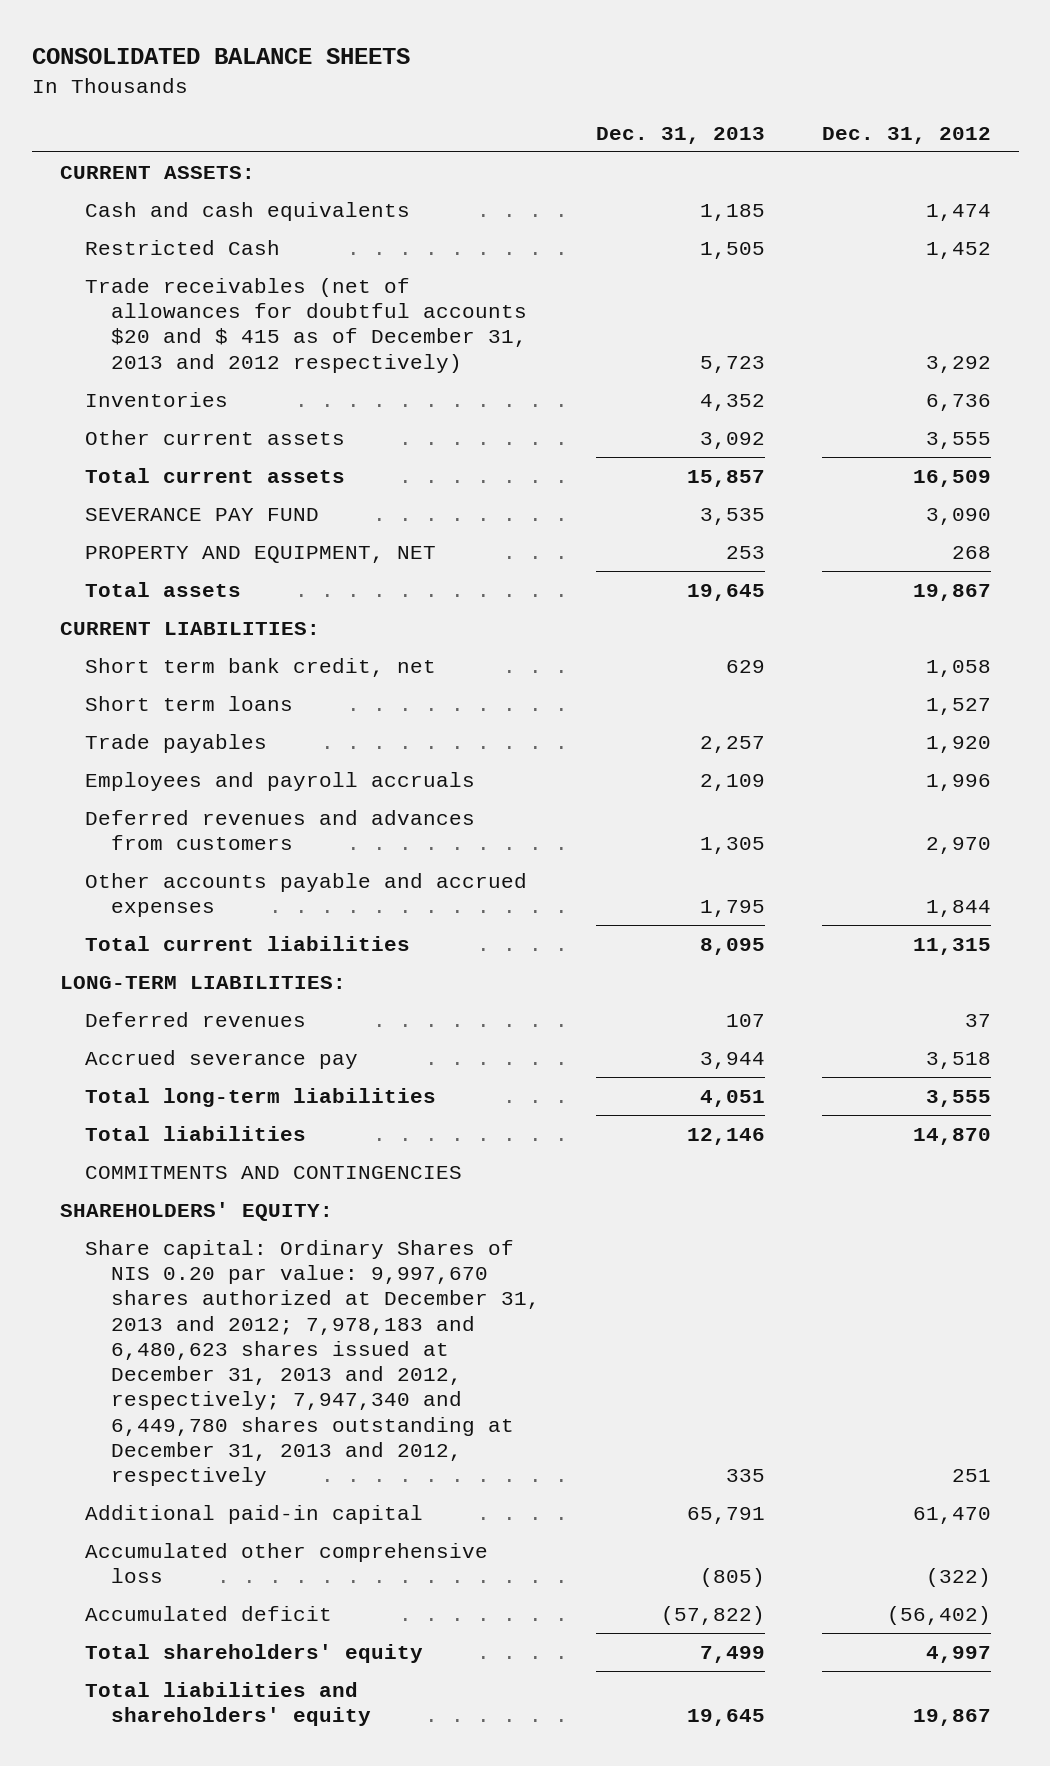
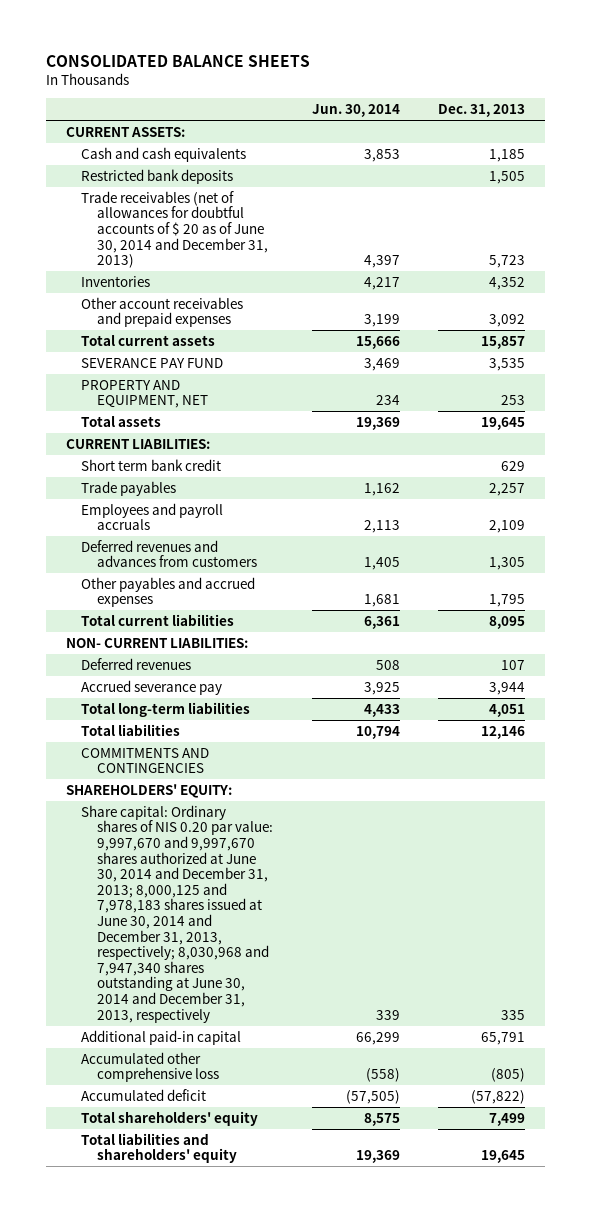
[821,126,991,144] Dec. 31, 2012 -> none
none -> [311,104,400,118] Jun. 30, 2014
[85,239,281,255] Restricted Cash -> [81,168,234,184] Restricted bank deposits
[85,277,527,373] Trade receivables (net of allowances for doubtful accounts $20 and $ 415 as of December 31, 2013 and 2012 respectively) -> [81,190,268,269] Trade receivables (net of allowances for doubtful accounts of $ 20 as of June 30, 2014 and December 31, 2013)
[85,429,346,445] Other current assets -> [81,296,244,328] Other account receivables and prepaid expenses
[85,695,294,711] Short term loans -> none
[85,657,437,677] Short term bank credit, net -> [81,458,222,471] Short term bank credit
[85,872,528,918] Other accounts payable and accrued expenses -> [81,576,256,608] Other payables and accrued expenses
[59,975,346,989] LONG-TERM LIABILITIES: -> [65,637,248,648] NON- CURRENT LIABILITIES:
[85,1239,540,1487] Share capital: Ordinary Shares of NIS 0.20 par value: 9,997,670 shares authorized at December 31, 2013 and 2012; 7,978,183 and 6,480,623 shares issued at December 31, 2013 and 2012, respectively; 7,947,340 and 6,449,780 shares outstanding at December 31, 2013 and 2012, respectively -> [81,804,273,1023] Share capital: Ordinary shares of NIS 0.20 par value: 9,997,670 and 9,997,670 shares authorized at June 30, 2014 and December 31, 2013; 8,000,125 and 7,978,183 shares issued at June 30, 2014 and December 31, 2013, respectively; 8,030,968 and 7,947,340 shares outstanding at June 30, 2014 and December 31, 2013, respectively

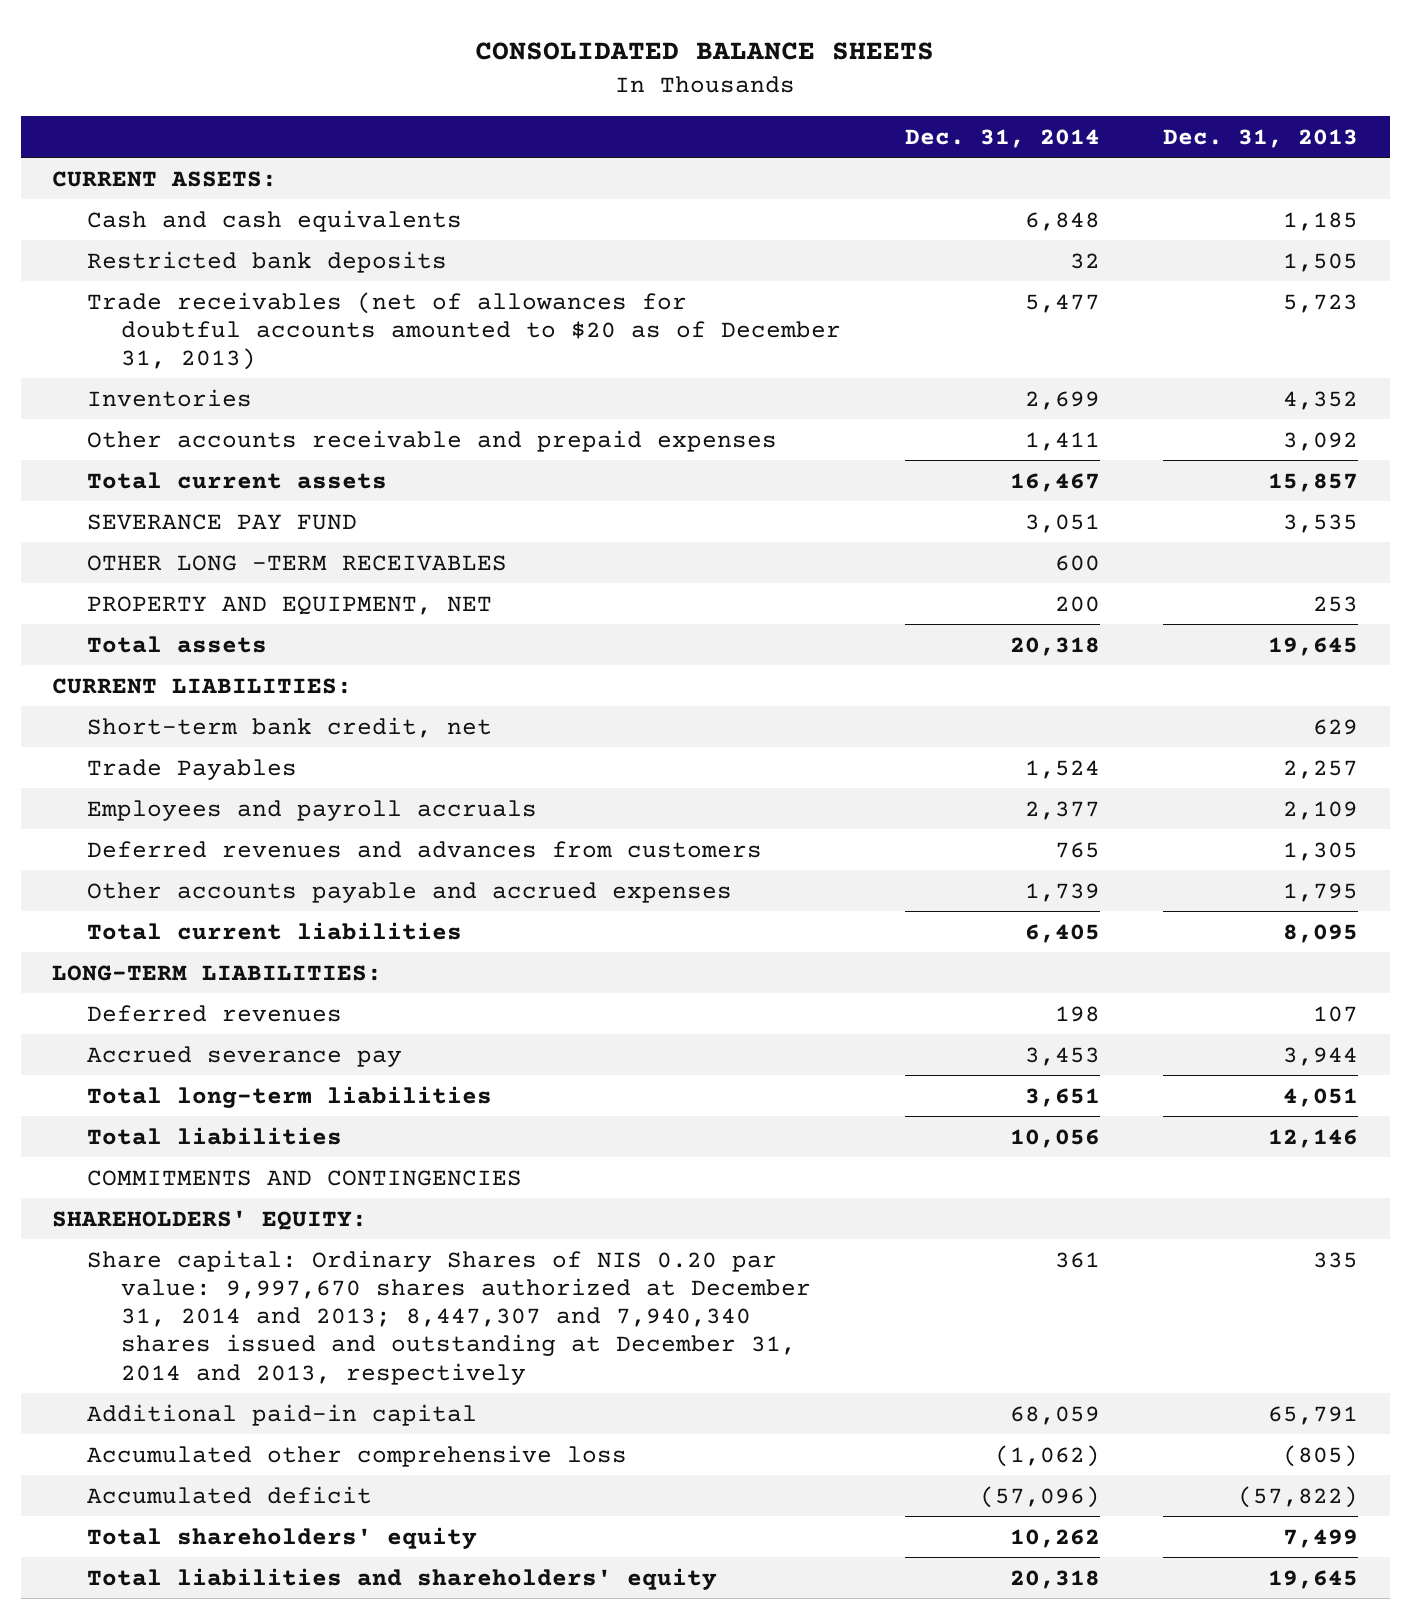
[311,104,400,118] Jun. 30, 2014 -> none
none -> [904,128,1100,148] Dec. 31, 2014
[81,190,268,269] Trade receivables (net of allowances for doubtful accounts of $ 20 as of June 30, 2014 and December 31, 2013) -> [86,291,842,371] Trade receivables (net of allowances for doubtful accounts amounted to $20 as of December 31, 2013)
[81,296,244,328] Other account receivables and prepaid expenses -> [86,429,777,452] Other accounts receivable and prepaid expenses
none -> [86,554,507,571] OTHER LONG -TERM RECEIVABLES
[81,458,222,471] Short term bank credit -> [86,716,492,738] Short-term bank credit, net
[81,480,177,496] Trade payables -> [86,758,297,780] Trade Payables
[81,576,256,608] Other payables and accrued expenses -> [86,881,732,903] Other accounts payable and accrued expenses
[65,637,248,648] NON- CURRENT LIABILITIES: -> [52,964,383,981] LONG-TERM LIABILITIES:
[81,804,273,1023] Share capital: Ordinary shares of NIS 0.20 par value: 9,997,670 and 9,997,670 shares authorized at June 30, 2014 and December 31, 2013; 8,000,125 and 7,978,183 shares issued at June 30, 2014 and December 31, 2013, respectively; 8,030,968 and 7,947,340 shares outstanding at June 30, 2014 and December 31, 2013, respectively -> [86,1249,812,1385] Share capital: Ordinary Shares of NIS 0.20 par value: 9,997,670 shares authorized at December 31, 2014 and 2013; 8,447,307 and 7,940,340 shares issued and outstanding at December 31, 2014 and 2013, respectively

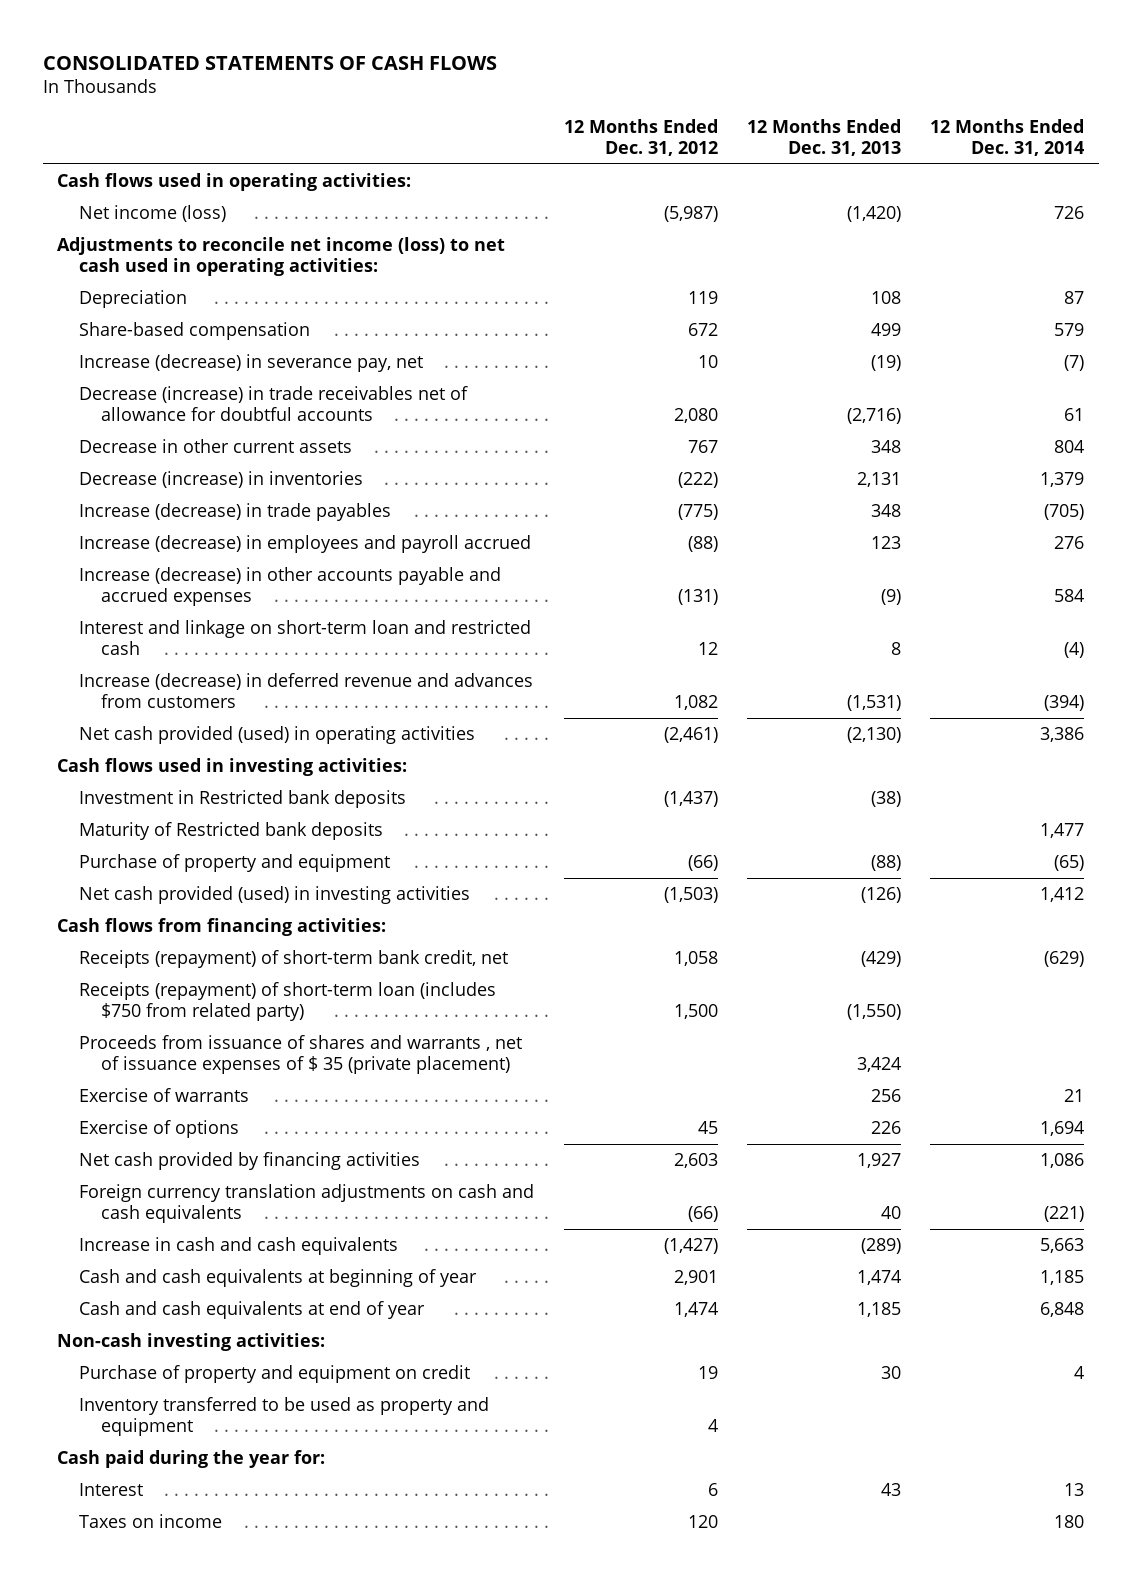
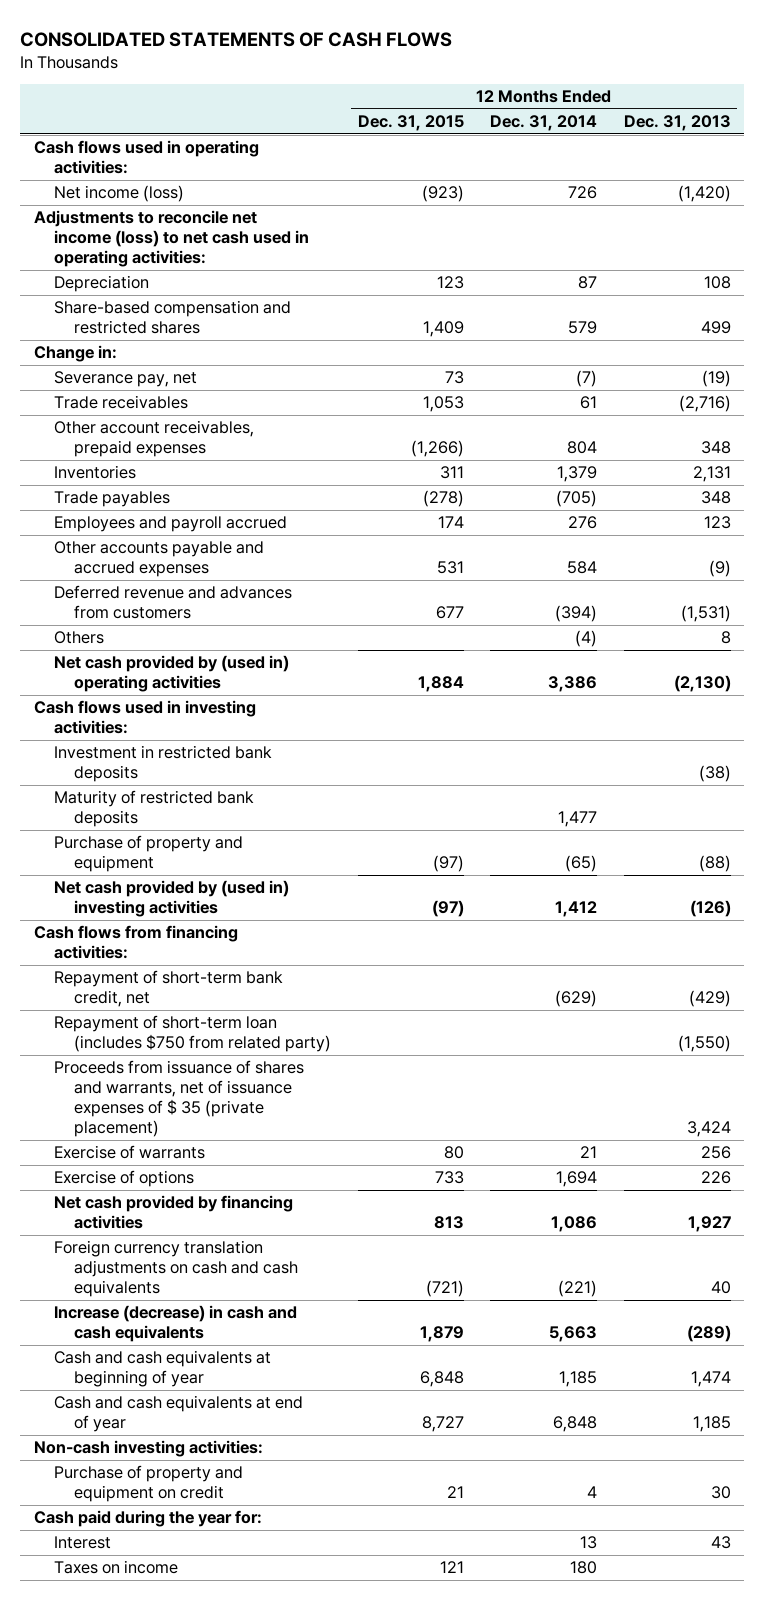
[563,118,718,156] 12 Months Ended Dec. 31, 2012 -> none
none -> [357,115,464,132] Dec. 31, 2015
[79,619,532,656] Interest and linkage on short-term loan and restricted cash -> none
[79,321,311,340] Share-based compensation -> [53,300,291,335] Share-based compensation and restricted shares
none -> [33,345,117,363] Change in:
[79,353,424,372] Increase (decrease) in severance pay, net -> [53,371,197,388] Severance pay, net
[79,385,469,422] Decrease (increase) in trade receivables net of allowance for doubtful accounts -> [53,395,188,410] Trade receivables
[79,438,353,453] Decrease in other current assets -> [53,420,254,458] Other account receivables, prepaid expenses
[79,470,364,488] Decrease (increase) in inventories -> [53,465,136,480] Inventories
[79,502,392,521] Increase (decrease) in trade payables -> [53,491,170,508] Trade payables
[79,534,532,553] Increase (decrease) in employees and payroll accrued -> [53,516,287,533] Employees and payroll accrued
[79,566,502,607] Increase (decrease) in other accounts payable and accrued expenses -> [53,541,264,578] Other accounts payable and accrued expenses
[79,672,534,709] Increase (decrease) in deferred revenue and advances from customers -> [53,585,292,620] Deferred revenue and advances from customers
none -> [53,631,104,645] Others
[79,725,476,744] Net cash provided (used) in operating activities -> [53,655,289,693] Net cash provided by (used in) operating activities
[79,789,407,808] Investment in Restricted bank deposits -> [53,745,272,783] Investment in restricted bank deposits
[79,821,384,840] Maturity of Restricted bank deposits -> [53,790,254,828] Maturity of restricted bank deposits
[79,885,471,904] Net cash provided (used) in investing activities -> [53,880,289,918] Net cash provided by (used in) investing activities
[79,949,509,968] Receipts (repayment) of short-term bank credit, net -> [53,970,283,1008] Repayment of short-term bank credit, net
[79,981,497,1022] Receipts (repayment) of short-term loan (includes $750 from related party) -> [53,1015,332,1053] Repayment of short-term loan (includes $750 from related party)
[79,1034,523,1075] Proceeds from issuance of shares and warrants , net of issuance expenses of $ 35 (private placement) -> [53,1060,304,1138] Proceeds from issuance of shares and warrants, net of issuance expenses of $ 35 (private placement)
[79,1236,399,1255] Increase in cash and cash equivalents -> [53,1305,297,1343] Increase (decrease) in cash and cash equivalents
[79,1396,490,1437] Inventory transferred to be used as property and equipment -> none

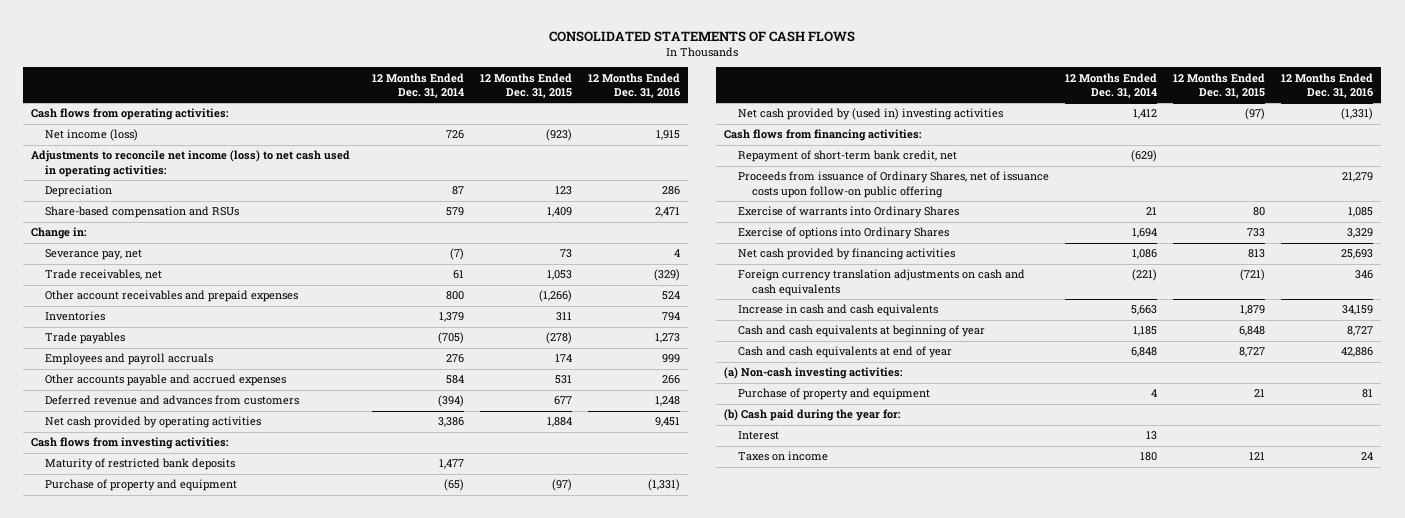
[623,115,731,132] Dec. 31, 2013 -> none
none -> [588,72,681,98] 12 Months Ended Dec. 31, 2016
[33,140,259,175] Cash flows used in operating activities: -> [31,108,230,121] Cash flows from operating activities:
[53,300,291,335] Share-based compensation and restricted shares -> [45,206,240,219] Share-based compensation and RSUs
[53,395,188,410] Trade receivables -> [45,269,163,281] Trade receivables, net
[53,420,254,458] Other account receivables, prepaid expenses -> [45,290,299,303] Other account receivables and prepaid expenses
[567,441,598,455] 804 -> [446,291,465,301] 800
[53,516,287,533] Employees and payroll accrued -> [45,353,214,366] Employees and payroll accruals
[53,631,104,645] Others -> none
[53,745,272,783] Investment in restricted bank deposits -> none
[53,655,289,693] Net cash provided by (used in) operating activities -> [45,416,262,429] Net cash provided by operating activities
[33,700,256,735] Cash flows used in investing activities: -> [31,437,230,450] Cash flows from investing activities:
[53,1015,332,1053] Repayment of short-term loan (includes $750 from related party) -> none
[53,1060,304,1138] Proceeds from issuance of shares and warrants, net of issuance expenses of $ 35 (private placement) -> none
none -> [738,171,1050,198] Proceeds from issuance of Ordinary Shares, net of issuance costs upon follow-on public offering
[53,1145,205,1160] Exercise of warrants -> [738,206,960,219] Exercise of warrants into Ordinary Shares
[53,1170,194,1188] Exercise of options -> [738,227,950,240] Exercise of options into Ordinary Shares
[53,1305,297,1343] Increase (decrease) in cash and cash equivalents -> [738,304,939,317] Increase in cash and cash equivalents
[33,1440,263,1458] Non-cash investing activities: -> [724,367,904,380] (a) Non-cash investing activities:
[53,1465,243,1503] Purchase of property and equipment on credit -> [738,388,931,401] Purchase of property and equipment
[33,1510,262,1528] Cash paid during the year for: -> [724,409,902,422] (b) Cash paid during the year for:

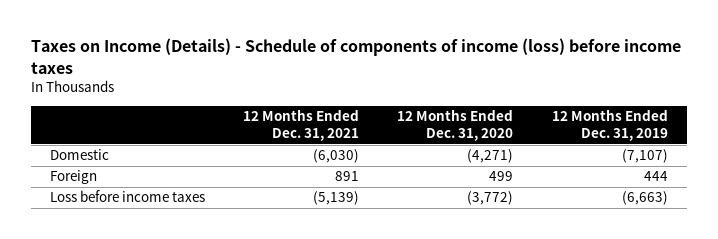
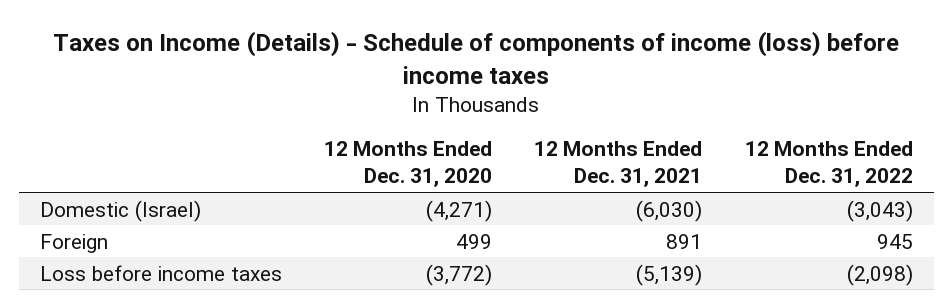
[551,109,668,142] 12 Months Ended Dec. 31, 2019 -> none
none -> [744,141,913,188] 12 Months Ended Dec. 31, 2022
[50,149,110,161] Domestic -> [39,199,201,222] Domestic (Israel)

